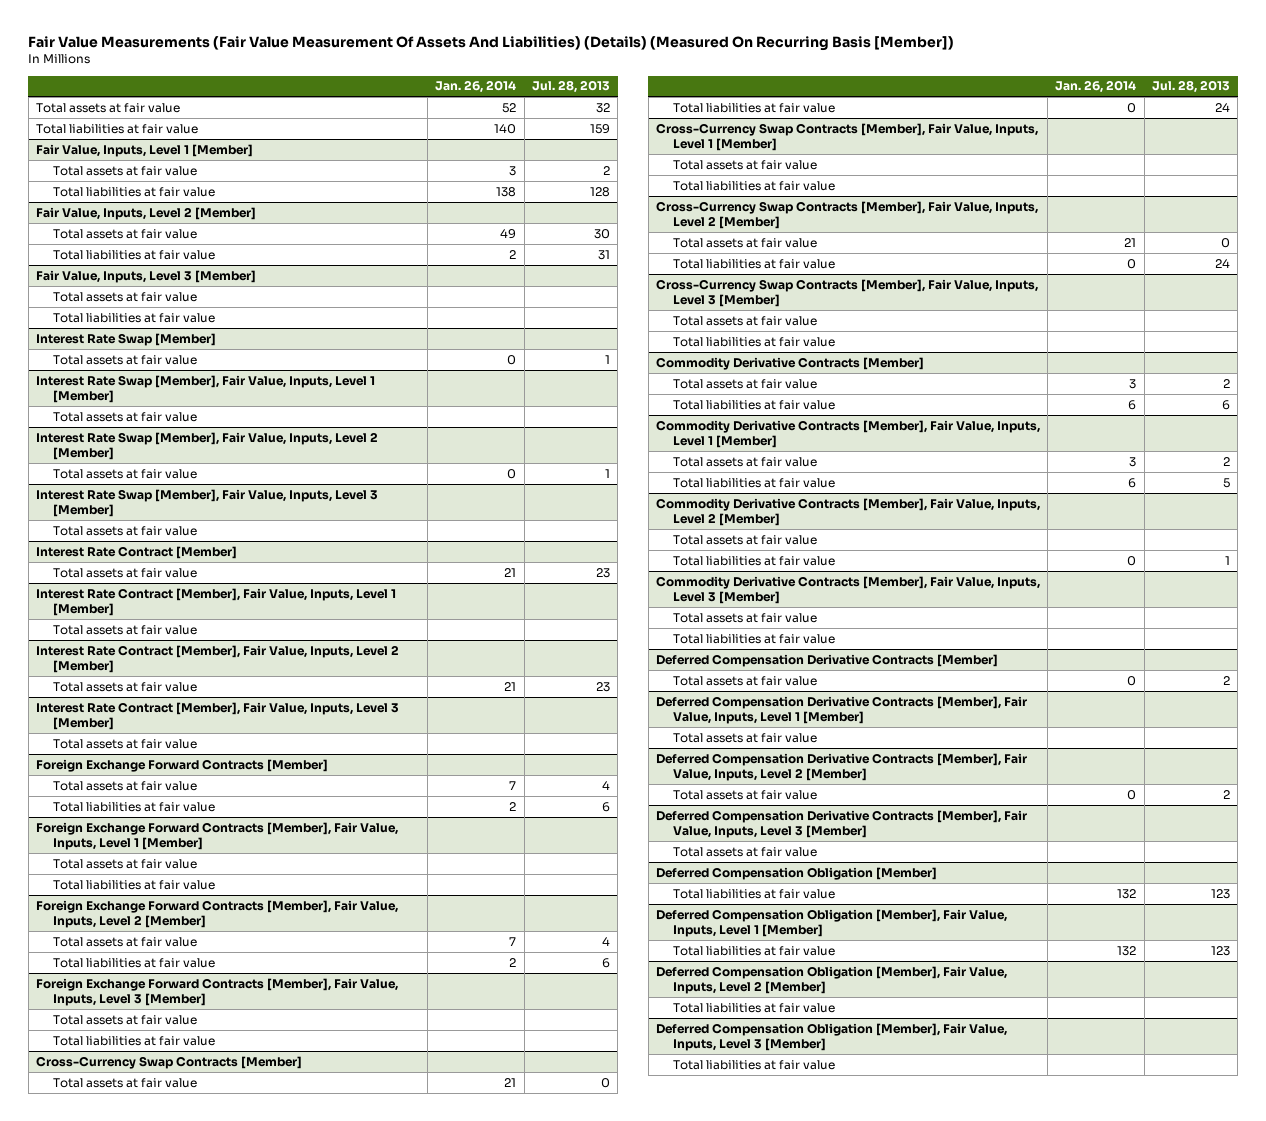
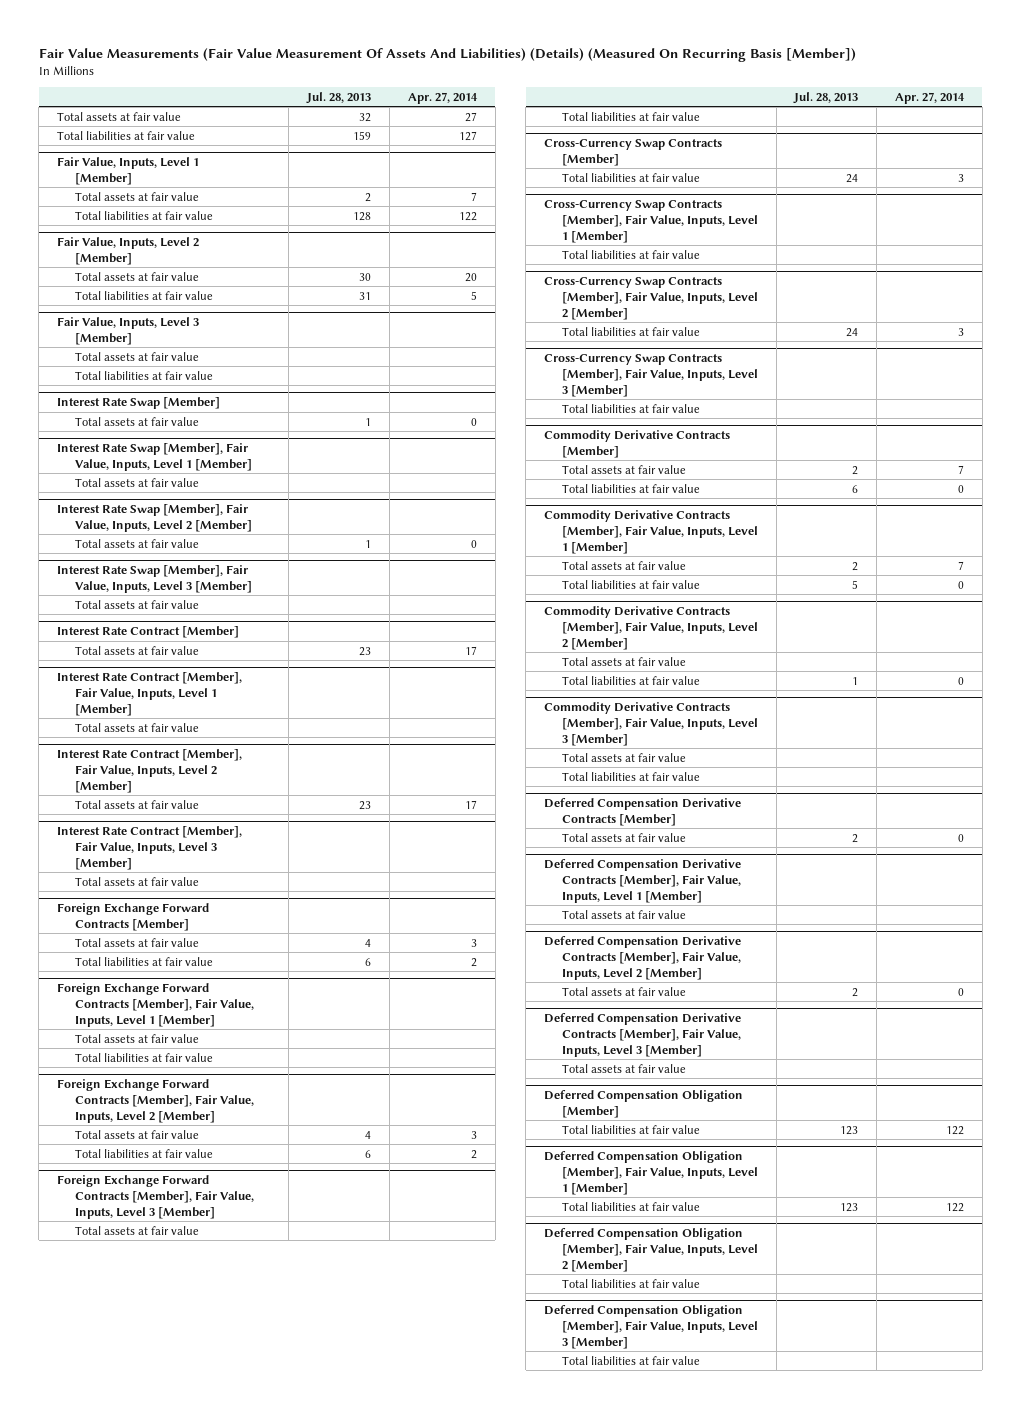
[435,80,517,94] Jan. 26, 2014 -> none
none -> [407,91,478,104] Apr. 27, 2014
[53,1077,198,1088] Total assets at fair value -> none
[673,159,818,170] Total assets at fair value -> none
[673,237,818,248] Total assets at fair value -> none
[673,315,818,326] Total assets at fair value -> none

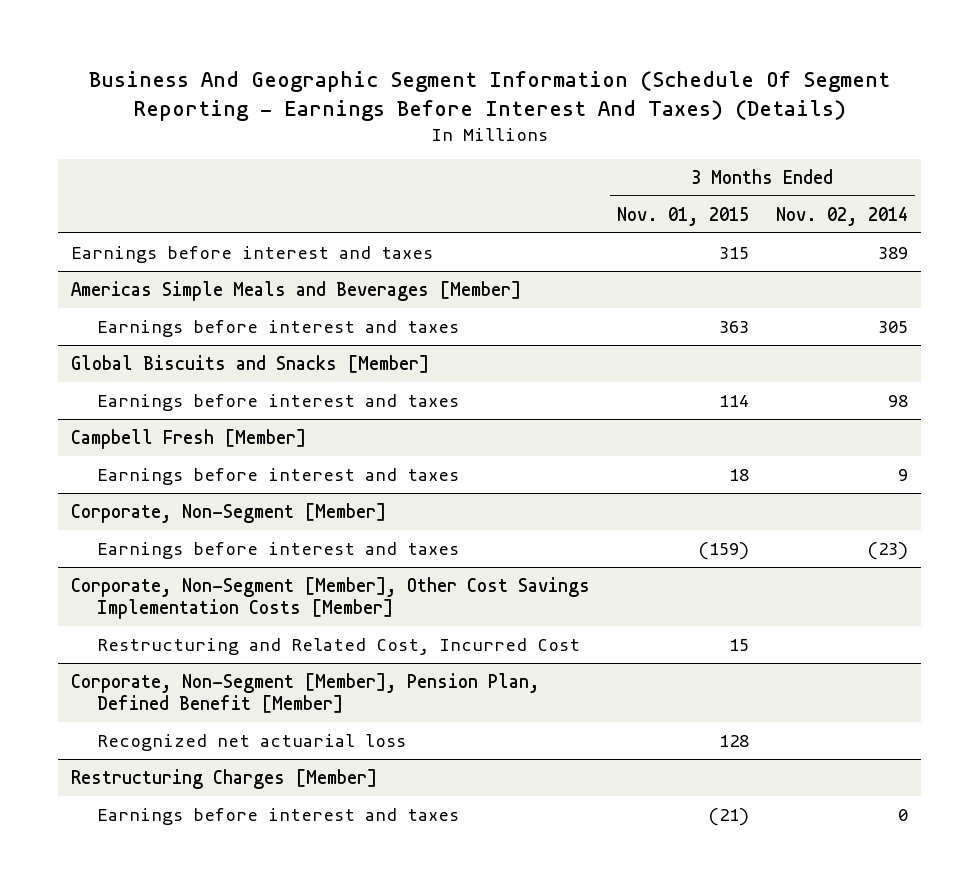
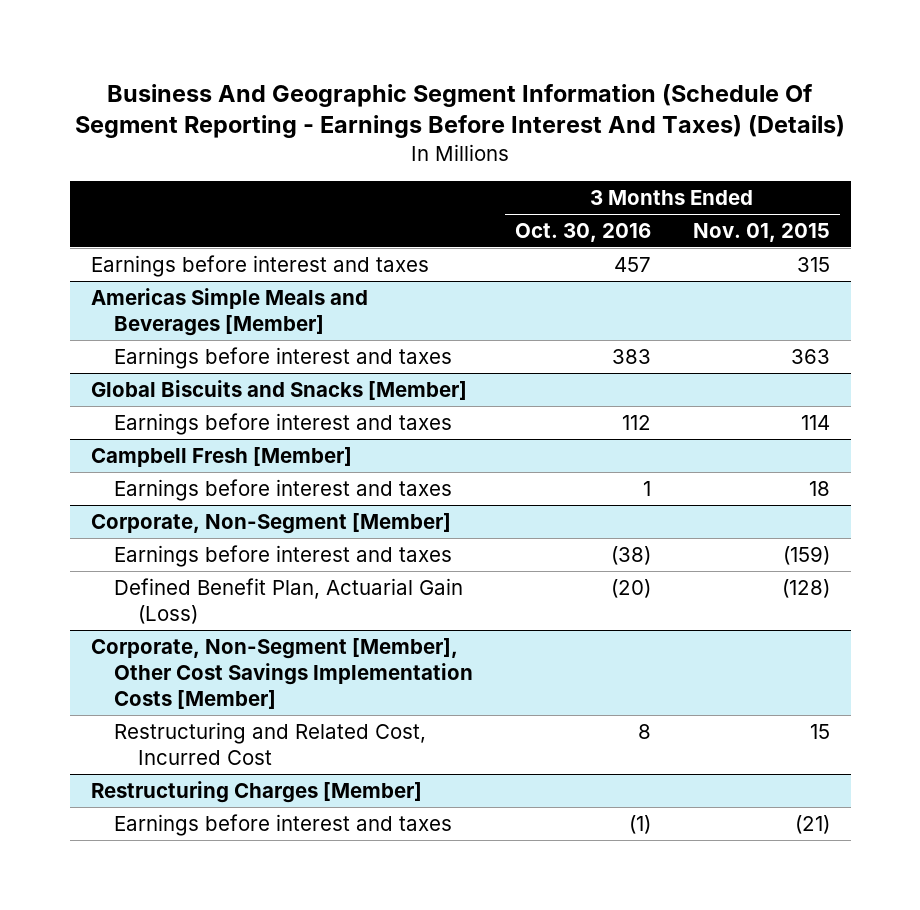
[775,206,908,226] Nov. 02, 2014 -> none
none -> [515,222,652,242] Oct. 30, 2016
none -> [114,577,464,624] Defined Benefit Plan, Actuarial Gain (Loss)
[71,672,541,713] Corporate, Non-Segment [Member], Pension Plan, Defined Benefit [Member] -> none
[96,733,406,751] Recognized net actuarial loss -> none

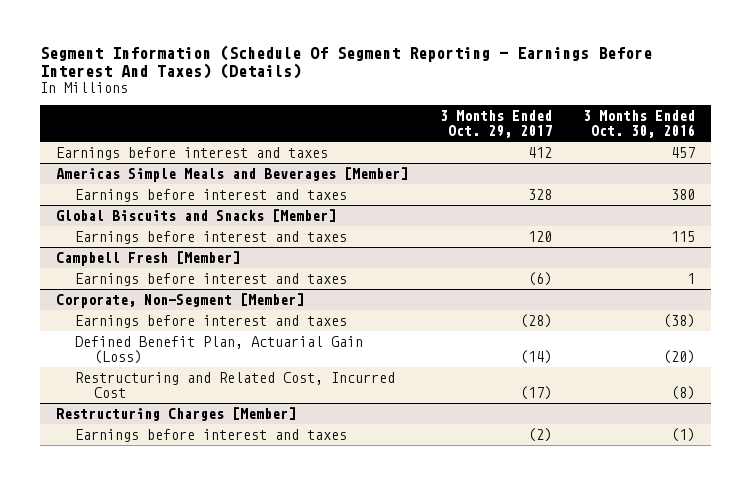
[75,83,846,139] Business And Geographic Segment Information (Schedule Of Segment Reporting - Earnings Before Interest And Taxes) (Details) -> [40,44,653,80] Segment Information (Schedule Of Segment Reporting - Earnings Before Interest And Taxes) (Details)
[692,222,830,242] Nov. 01, 2015 -> none
none -> [439,110,552,138] 3 Months Ended Oct. 29, 2017
[612,348,652,364] 383 -> [671,189,696,201] 380
[622,414,652,430] 112 -> [671,231,696,243] 115
[90,637,474,709] Corporate, Non-Segment [Member], Other Cost Savings Implementation Costs [Member] -> none
[638,723,652,739] 8 -> [671,385,696,400] (8)

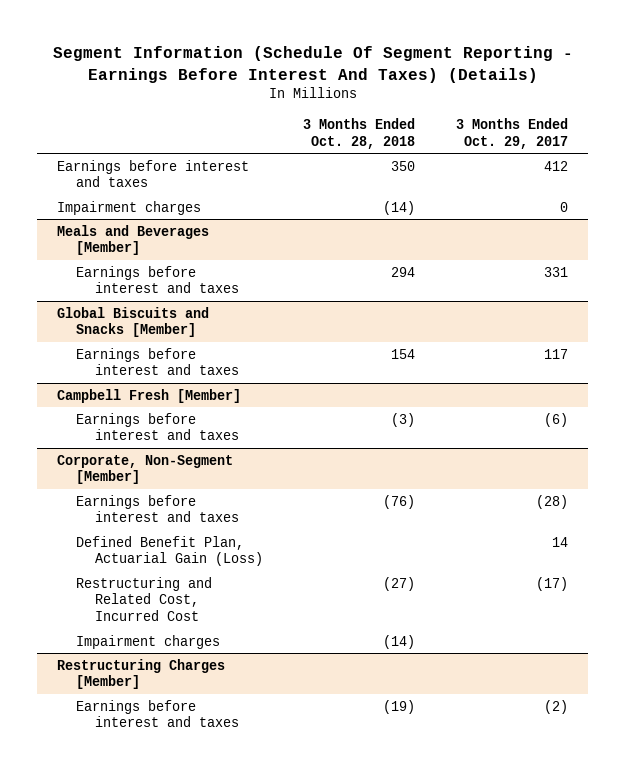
[583,110,696,138] 3 Months Ended Oct. 30, 2016 -> none
none -> [303,117,416,149] 3 Months Ended Oct. 28, 2018
none -> [57,200,202,215] Impairment charges
[56,167,409,183] Americas Simple Meals and Beverages [Member] -> [57,224,210,256] Meals and Beverages [Member]
[527,189,552,201] 328 -> [543,266,568,277] 331
[527,231,552,243] 120 -> [543,348,568,359] 117
[519,349,552,364] (14) -> [551,536,568,547] 14
none -> [76,634,221,649] Impairment charges

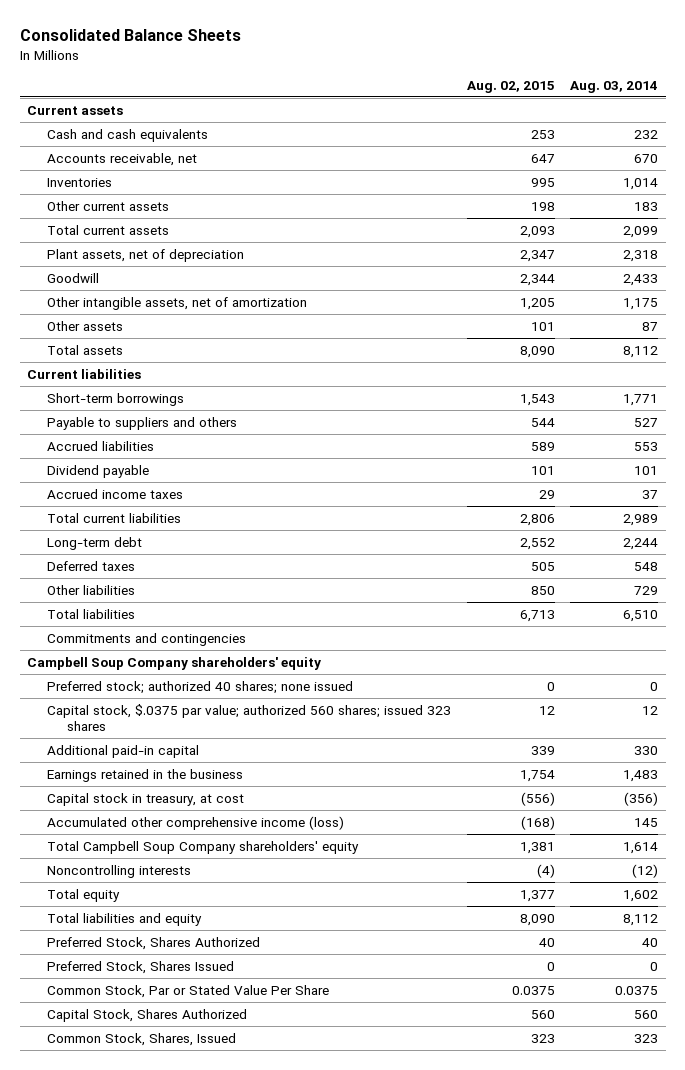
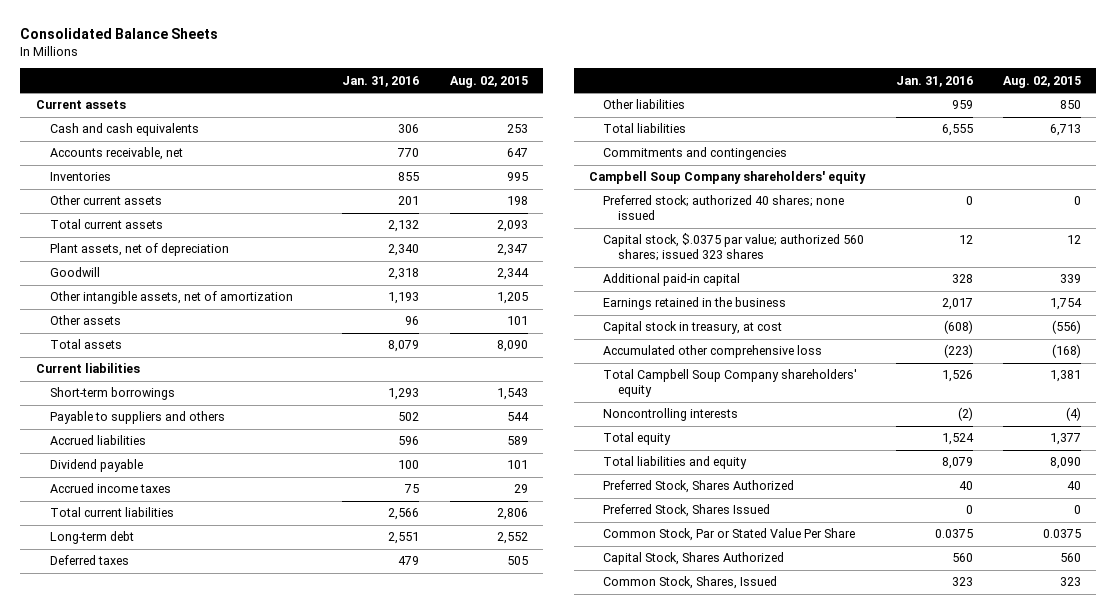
[570,80,659,93] Aug. 03, 2014 -> none
none -> [342,75,420,87] Jan. 31, 2016
[47,815,345,830] Accumulated other comprehensive income (loss) -> [603,345,823,359] Accumulated other comprehensive loss

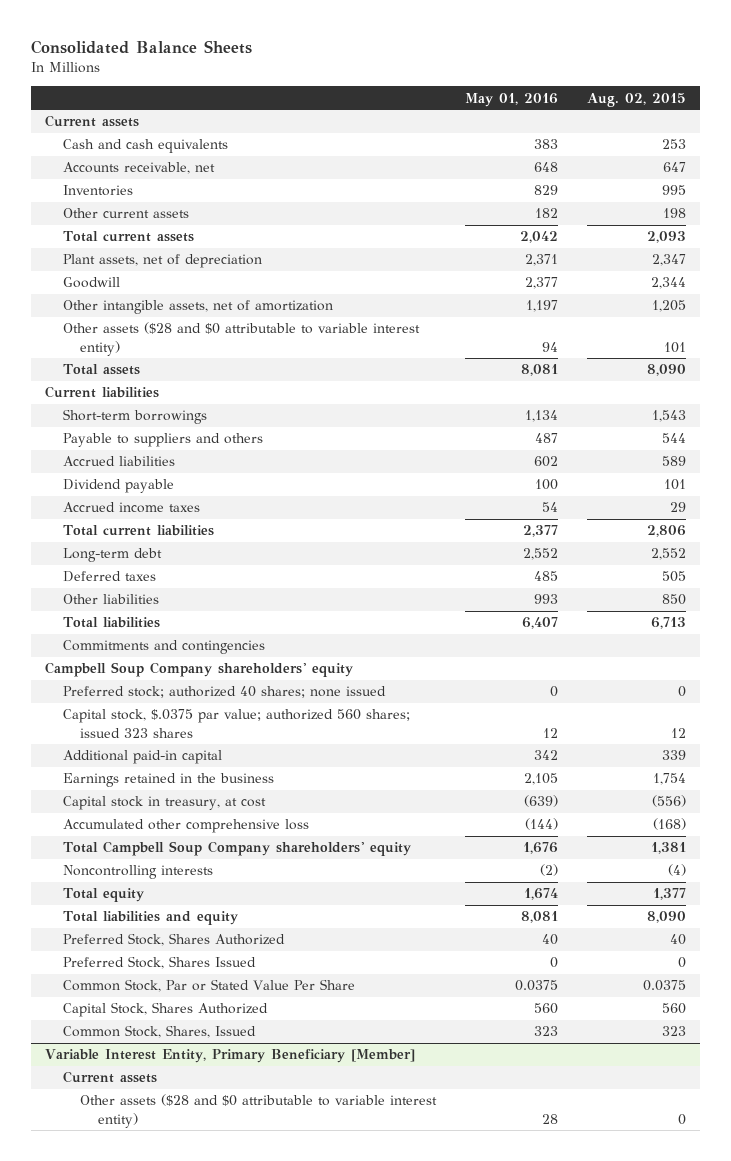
[342,75,420,87] Jan. 31, 2016 -> none
none -> [465,92,559,107] May 01, 2016
[49,315,121,326] Other assets -> [62,322,420,356] Other assets ($28 and $0 attributable to variable interest entity)
none -> [45,1049,416,1064] Variable Interest Entity, Primary Beneficiary [Member]
none -> [62,1071,157,1084] Current assets
none -> [80,1094,438,1128] Other assets ($28 and $0 attributable to variable interest entity)

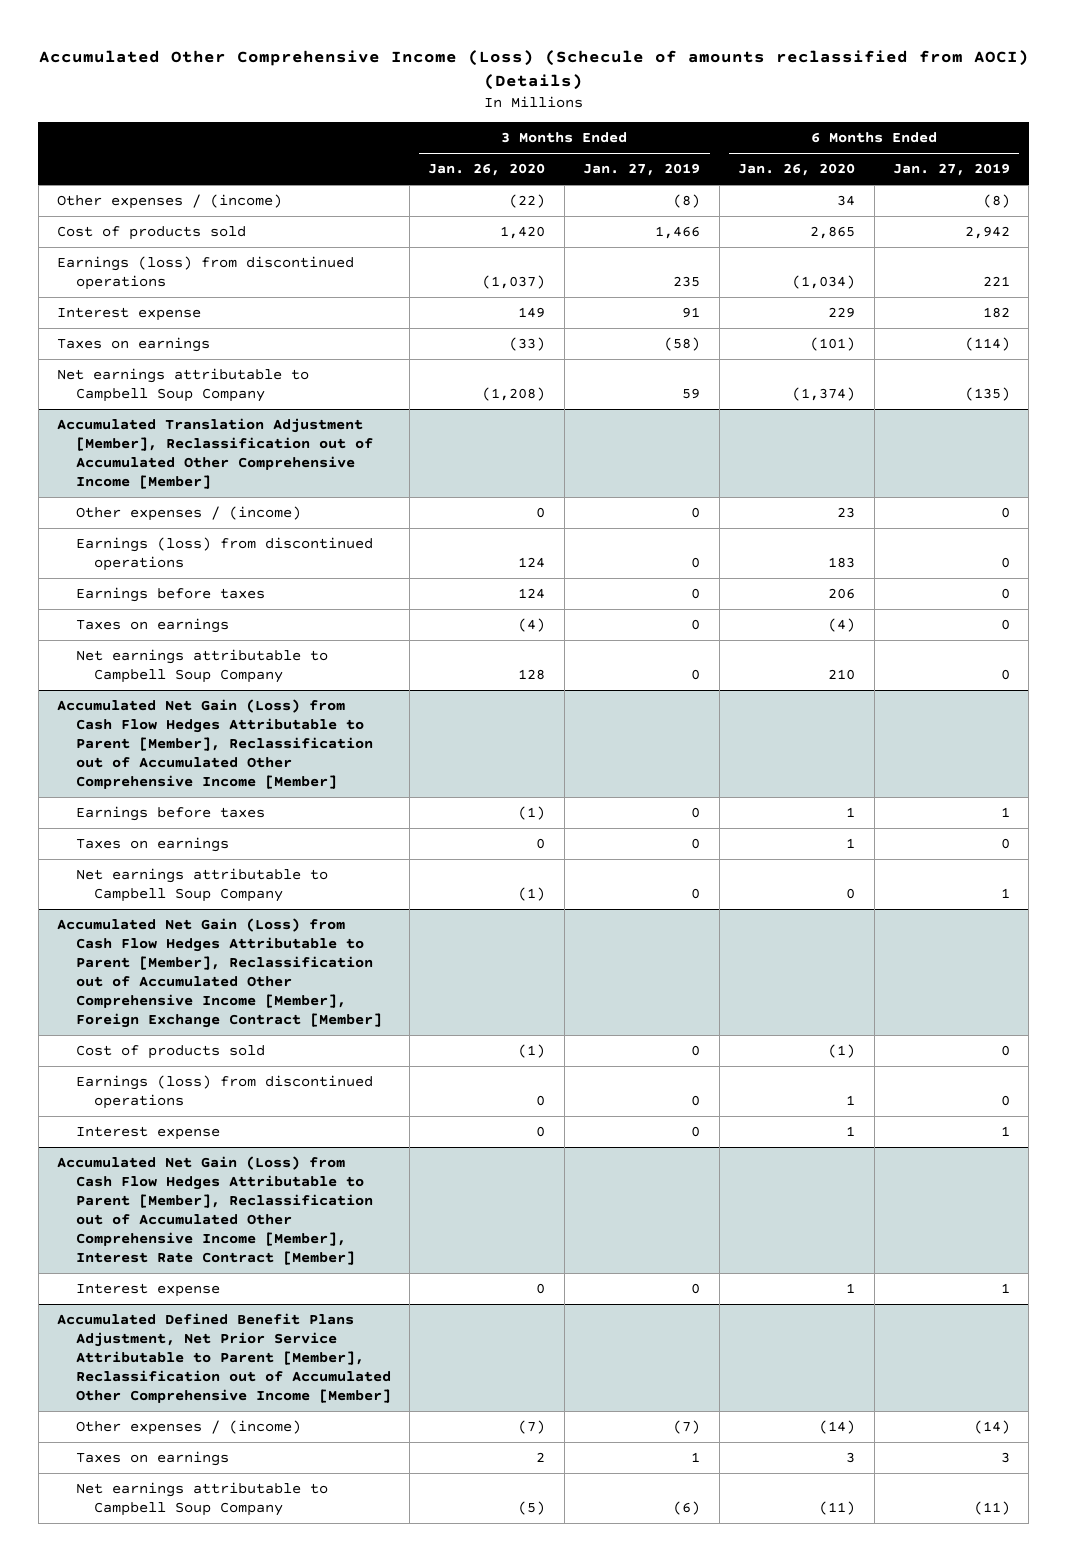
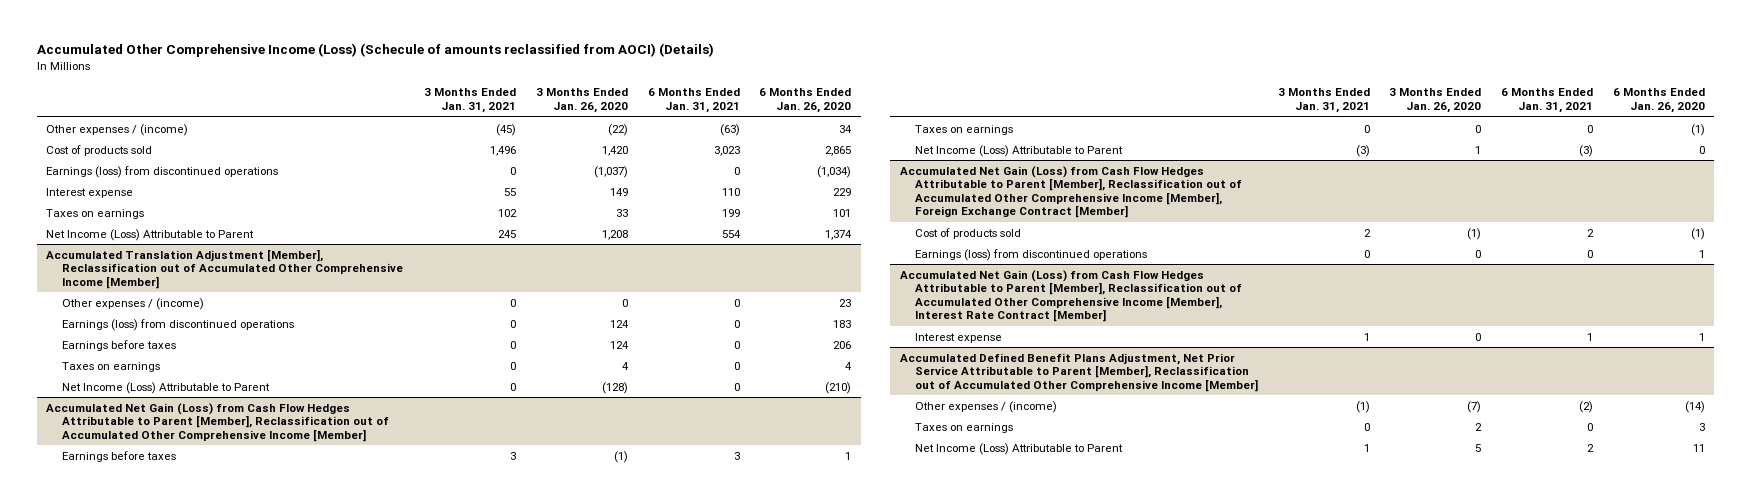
[583,163,701,177] Jan. 27, 2019 -> none
[893,163,1011,177] Jan. 27, 2019 -> none
none -> [424,88,517,113] 3 Months Ended Jan. 31, 2021
none -> [647,88,740,113] 6 Months Ended Jan. 31, 2021
[509,337,546,352] (33) -> [616,208,629,217] 33
[810,337,856,352] (101) -> [833,208,852,217] 101
[57,368,310,403] Net earnings attributable to Campbell Soup Company -> [46,228,255,241] Net Income (Loss) Attributable to Parent
[482,387,546,402] (1,208) -> [602,229,629,240] 1,208
[792,387,856,402] (1,374) -> [825,229,853,240] 1,374
[518,618,546,633] (4) -> [622,361,630,370] 4
[828,618,856,633] (4) -> [845,361,853,370] 4
[75,649,328,684] Net earnings attributable to Campbell Soup Company -> [61,381,270,394] Net Income (Loss) Attributable to Parent
[518,669,546,681] 128 -> [602,381,629,394] (128)
[828,669,856,681] 210 -> [825,381,852,394] (210)
[846,838,856,849] 1 -> [1690,123,1705,136] (1)
[75,868,328,903] Net earnings attributable to Campbell Soup Company -> [915,144,1124,157] Net Income (Loss) Attributable to Parent
[518,887,546,902] (1) -> [1475,145,1482,154] 1
[75,1126,220,1141] Interest expense -> none
[75,1482,328,1517] Net earnings attributable to Campbell Soup Company -> [915,442,1124,455] Net Income (Loss) Attributable to Parent
[518,1501,546,1516] (5) -> [1475,443,1482,452] 5
[819,1501,856,1516] (11) -> [1692,443,1705,452] 11

